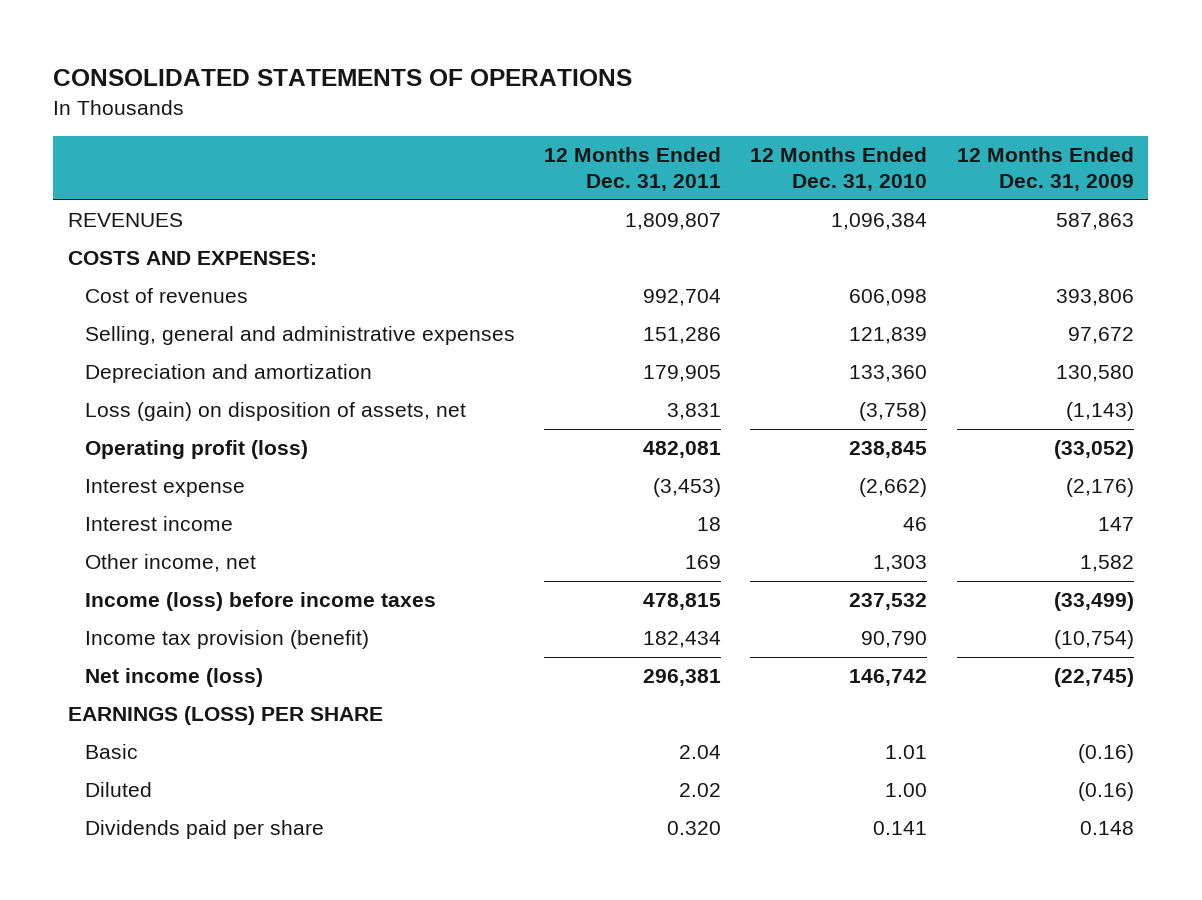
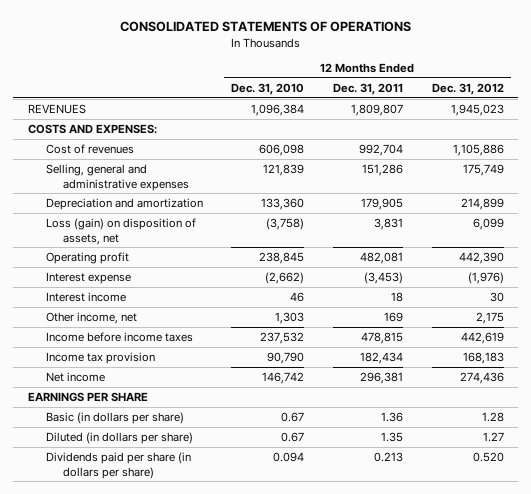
[956,147,1134,192] 12 Months Ended Dec. 31, 2009 -> none
none -> [431,82,504,95] Dec. 31, 2012
[85,440,309,460] Operating profit (loss) -> [45,251,129,264] Operating profit
[85,592,437,612] Income (loss) before income taxes -> [45,331,193,342] Income before income taxes
[85,630,370,650] Income tax provision (benefit) -> [45,351,155,364] Income tax provision
[85,668,264,688] Net income (loss) -> [45,371,105,382] Net income
[68,706,384,726] EARNINGS (LOSS) PER SHARE -> [27,391,148,402] EARNINGS PER SHARE
[85,744,139,760] Basic -> [45,411,184,424] Basic (in dollars per share)
[679,745,722,760] 2.04 -> [380,411,403,422] 1.36
[885,745,928,760] 1.01 -> [281,411,305,422] 0.67
[85,782,153,798] Diluted -> [45,431,193,444] Diluted (in dollars per share)
[679,783,722,798] 2.02 -> [380,431,403,442] 1.35
[885,783,928,798] 1.00 -> [281,431,305,442] 0.67
[85,820,325,840] Dividends paid per share -> [45,451,191,479] Dividends paid per share (in dollars per share)
[667,821,722,836] 0.320 -> [373,451,403,462] 0.213
[873,821,928,836] 0.141 -> [273,451,305,462] 0.094

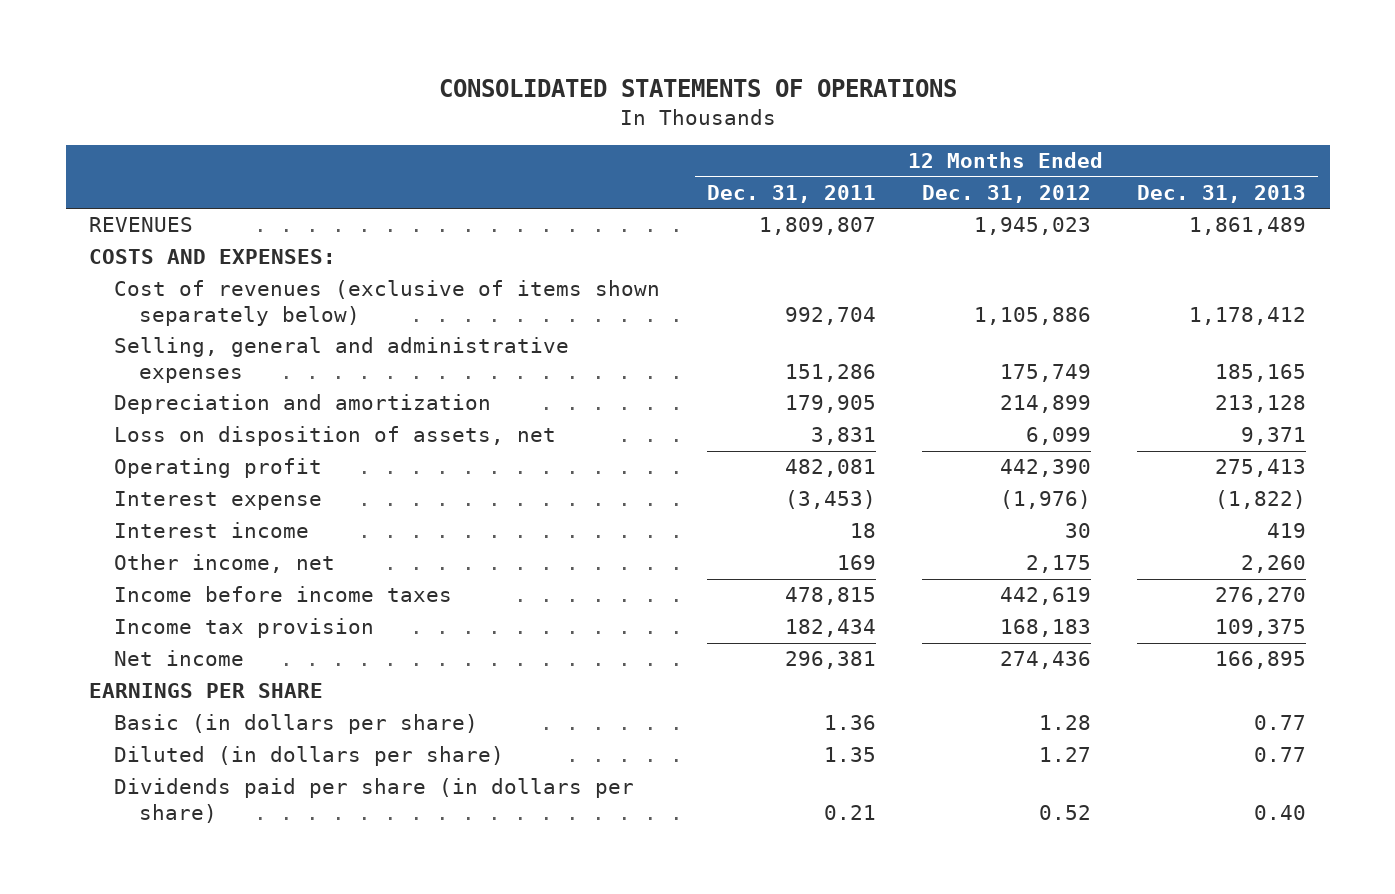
[231,82,305,95] Dec. 31, 2010 -> none
none -> [1137,184,1307,203] Dec. 31, 2013
[45,143,134,154] Cost of revenues -> [114,280,661,326] Cost of revenues (exclusive of items shown separately below)
[45,217,196,245] Loss (gain) on disposition of assets, net -> [114,426,557,447] Loss on disposition of assets, net
[373,451,403,462] 0.213 -> [823,804,876,820] 0.21
[472,451,504,462] 0.520 -> [1038,804,1091,820] 0.52

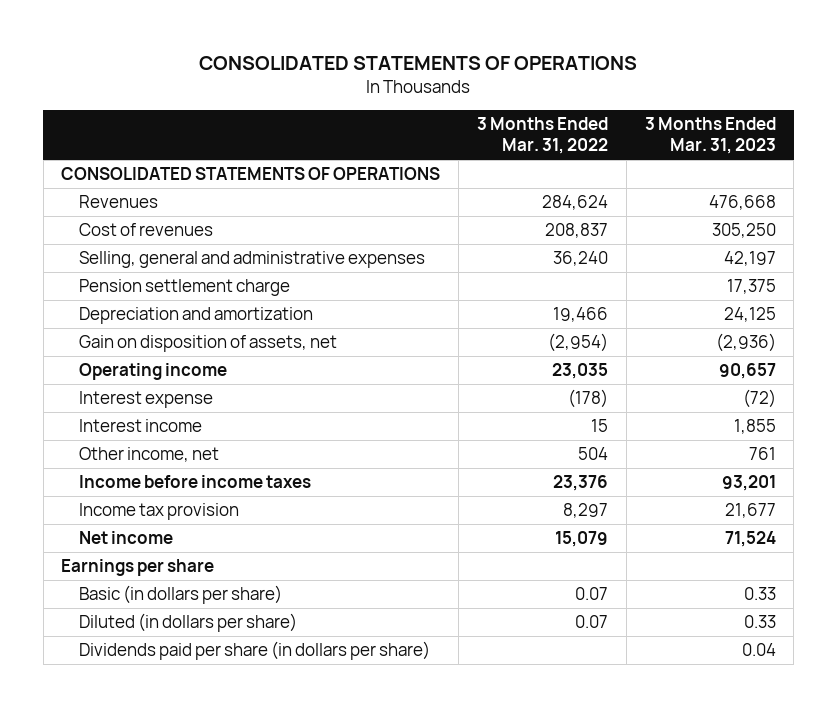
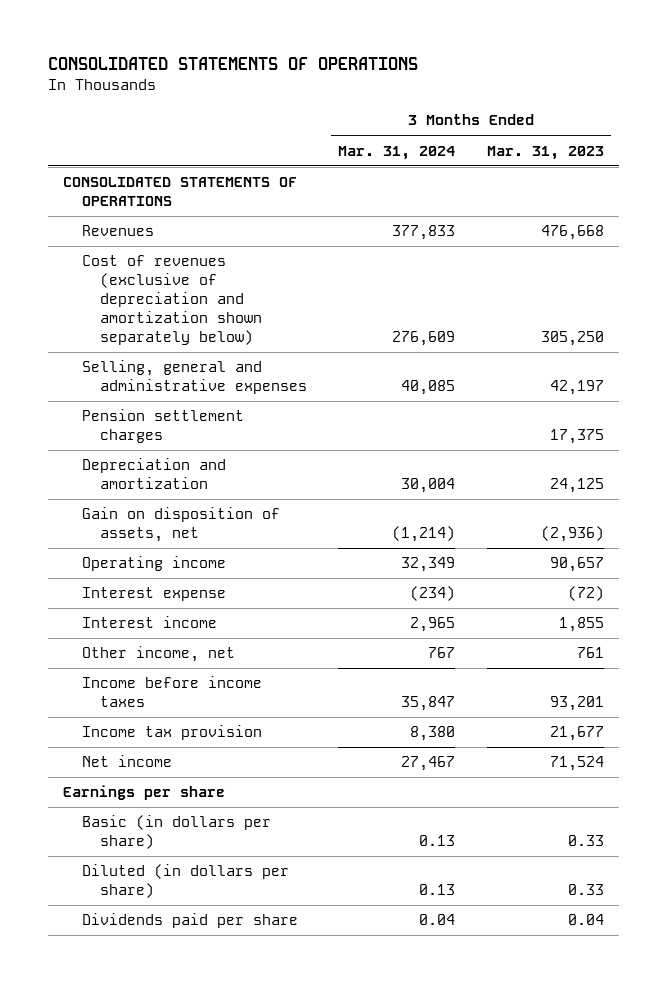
[476,117,608,155] 3 Months Ended Mar. 31, 2022 -> none
none -> [338,145,456,160] Mar. 31, 2024
[78,223,213,237] Cost of revenues -> [81,255,263,345] Cost of revenues (exclusive of depreciation and amortization shown separately below)
[78,279,290,297] Pension settlement charge -> [81,409,244,444] Pension settlement charges
[78,641,430,661] Dividends paid per share (in dollars per share) -> [81,913,298,929] Dividends paid per share

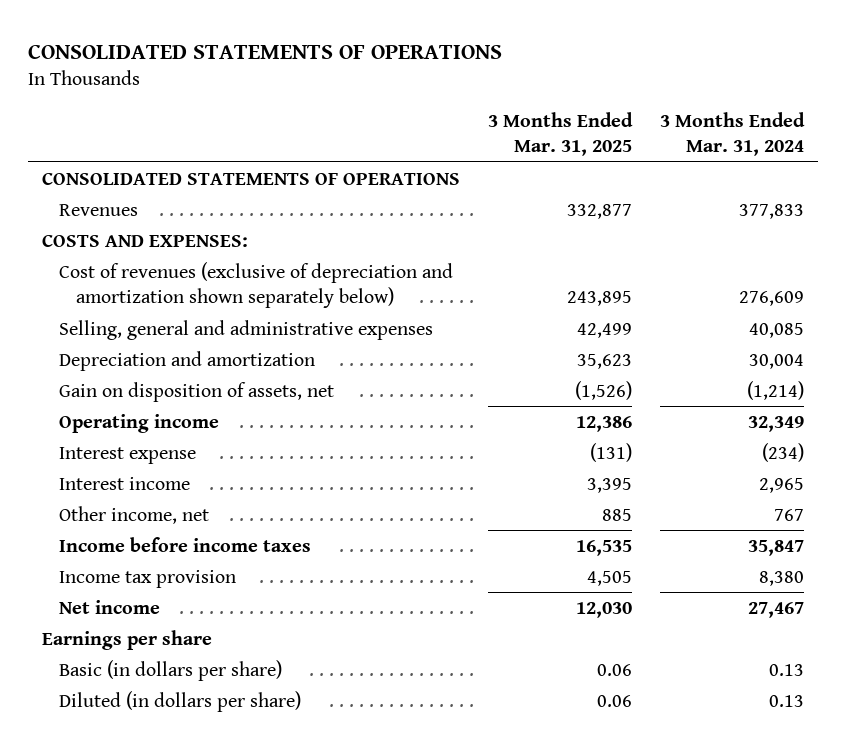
[486,145,604,160] Mar. 31, 2023 -> none
none -> [488,111,634,157] 3 Months Ended Mar. 31, 2025
none -> [42,233,249,247] COSTS AND EXPENSES:
[81,409,244,444] Pension settlement charges -> none
[81,913,298,929] Dividends paid per share -> none

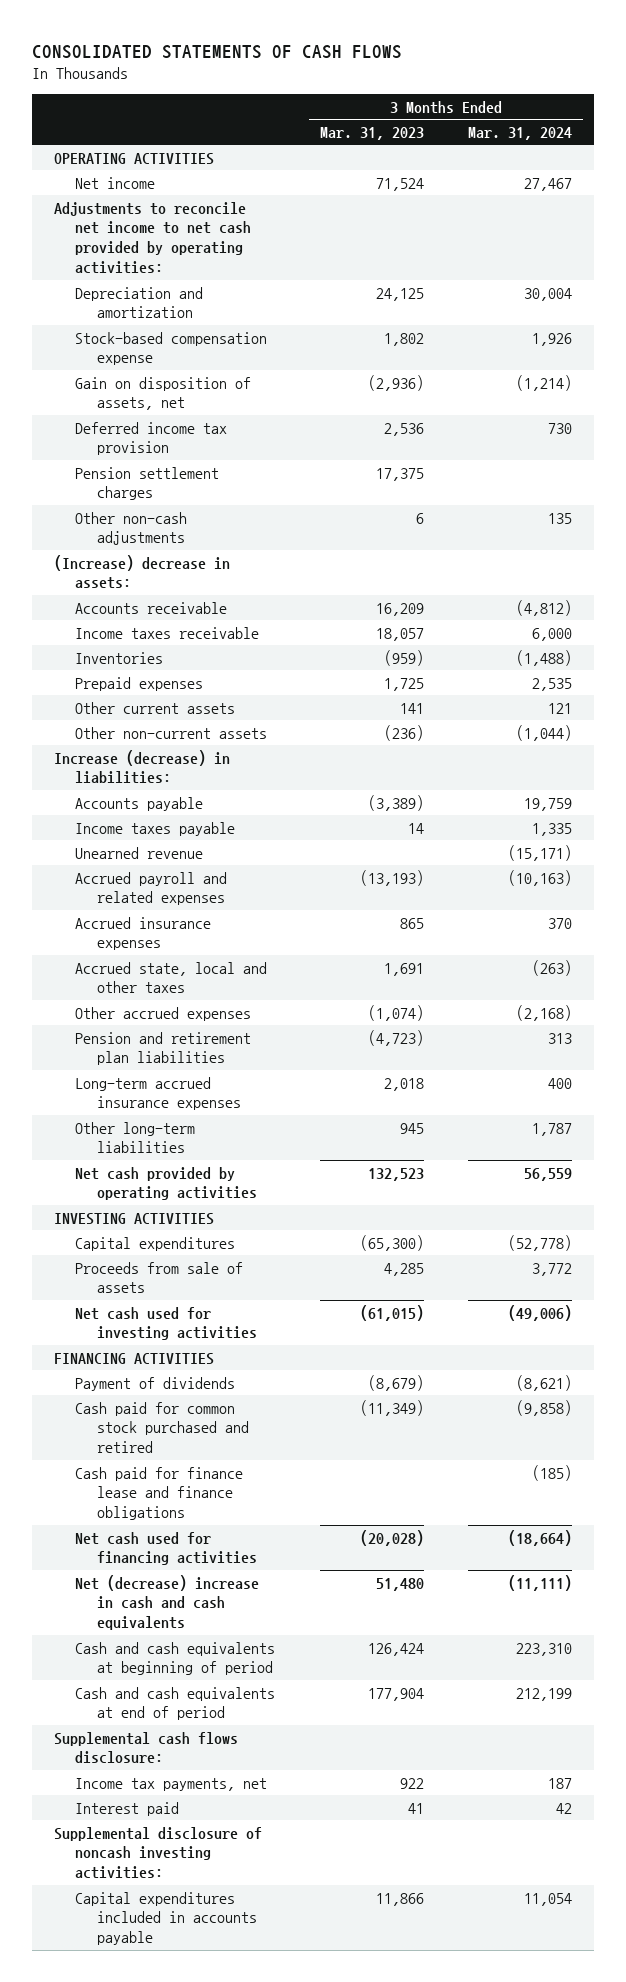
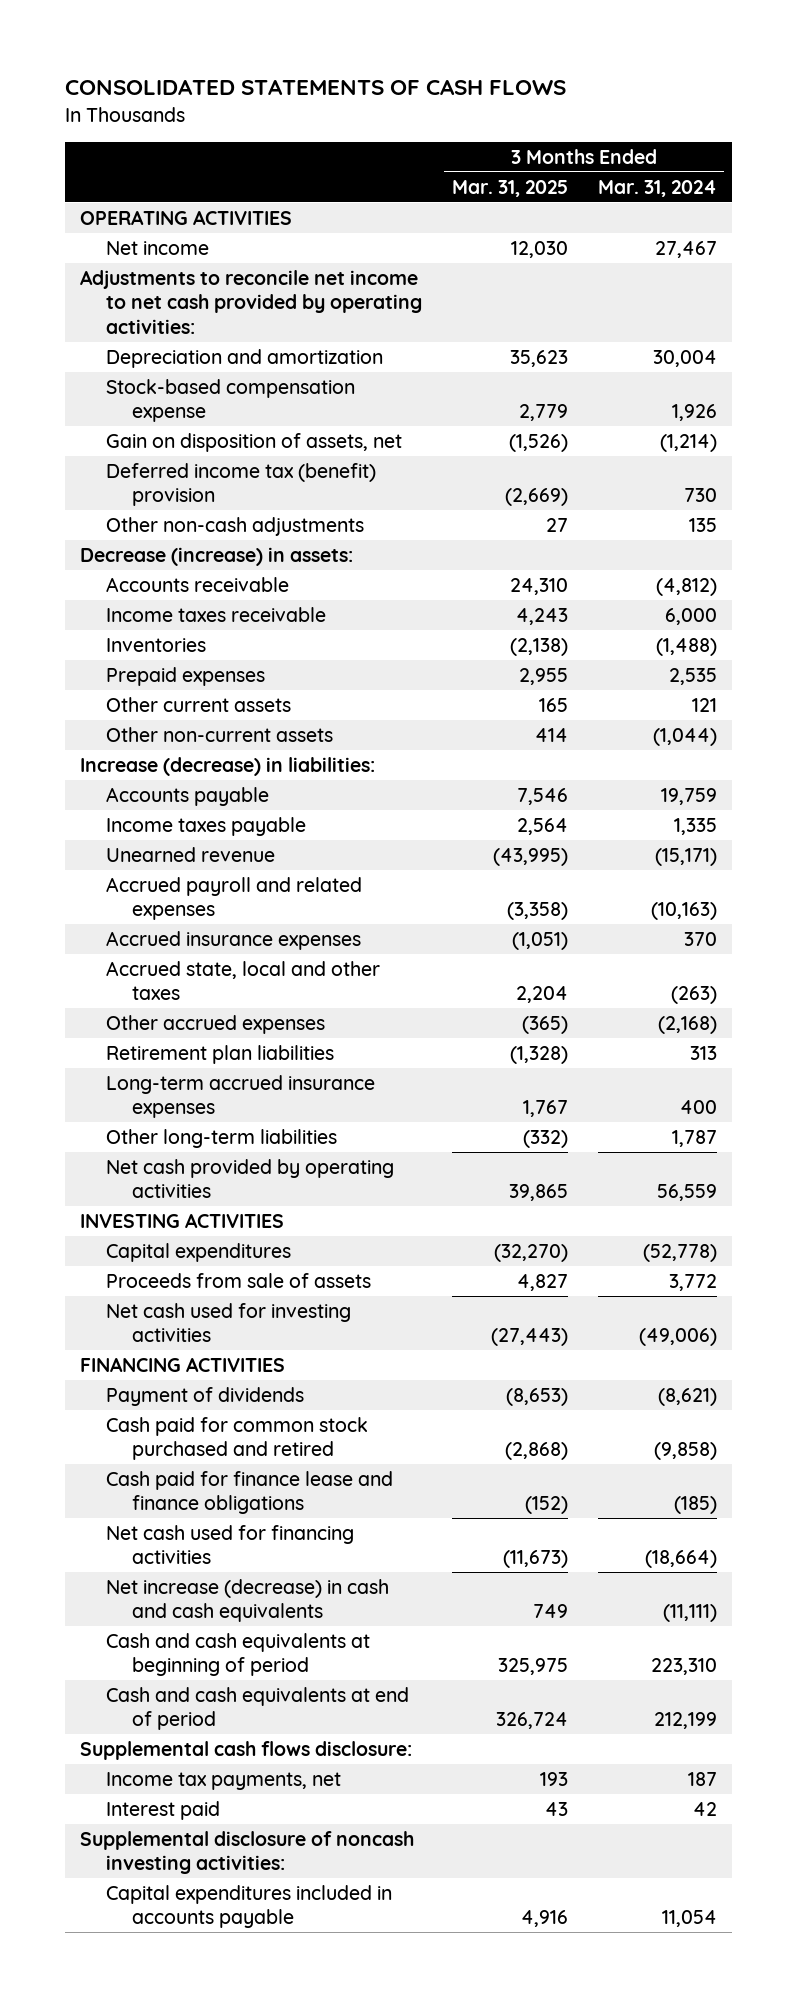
[319,126,424,140] Mar. 31, 2023 -> none
none -> [451,179,568,197] Mar. 31, 2025
[75,466,220,501] Pension settlement charges -> none
[75,421,228,456] Deferred income tax provision -> [105,462,376,507] Deferred income tax (benefit) provision
[54,554,231,590] (Increase) decrease in assets: -> [79,546,353,566] Decrease (increase) in assets:
[75,1031,252,1066] Pension and retirement plan liabilities -> [105,1044,334,1064] Retirement plan liabilities
[75,1574,260,1631] Net (decrease) increase in cash and cash equivalents -> [105,1578,389,1623] Net increase (decrease) in cash and cash equivalents

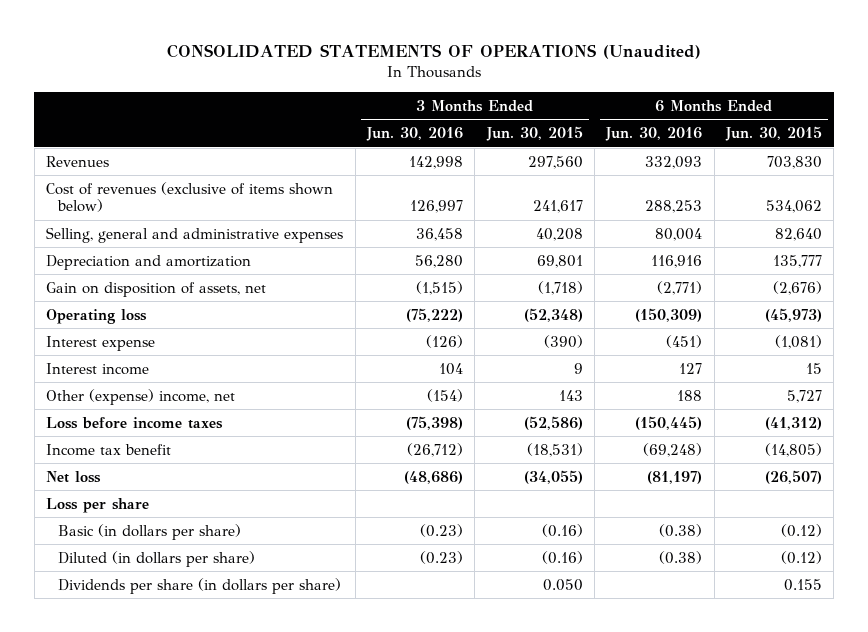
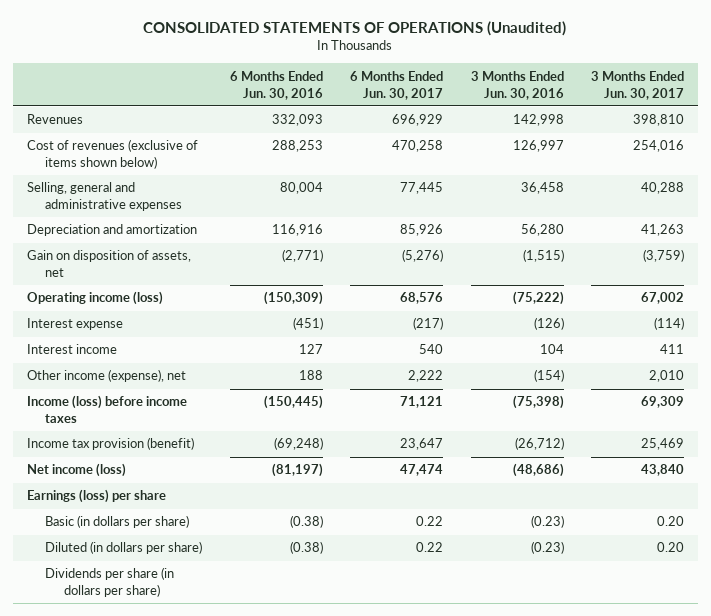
[485,126,583,142] Jun. 30, 2015 -> none
[725,126,823,142] Jun. 30, 2015 -> none
none -> [350,70,444,100] 6 Months Ended Jun. 30, 2017
none -> [591,70,685,100] 3 Months Ended Jun. 30, 2017
[46,308,148,324] Operating loss -> [26,291,163,306] Operating income (loss)
[46,388,236,405] Other (expense) income, net -> [26,369,186,383] Other income (expense), net
[46,416,224,429] Loss before income taxes -> [26,395,187,424] Income (loss) before income taxes
[46,443,172,456] Income tax benefit -> [26,437,194,451] Income tax provision (benefit)
[46,470,102,483] Net loss -> [26,463,126,478] Net income (loss)
[46,497,150,513] Loss per share -> [26,489,166,504] Earnings (loss) per share

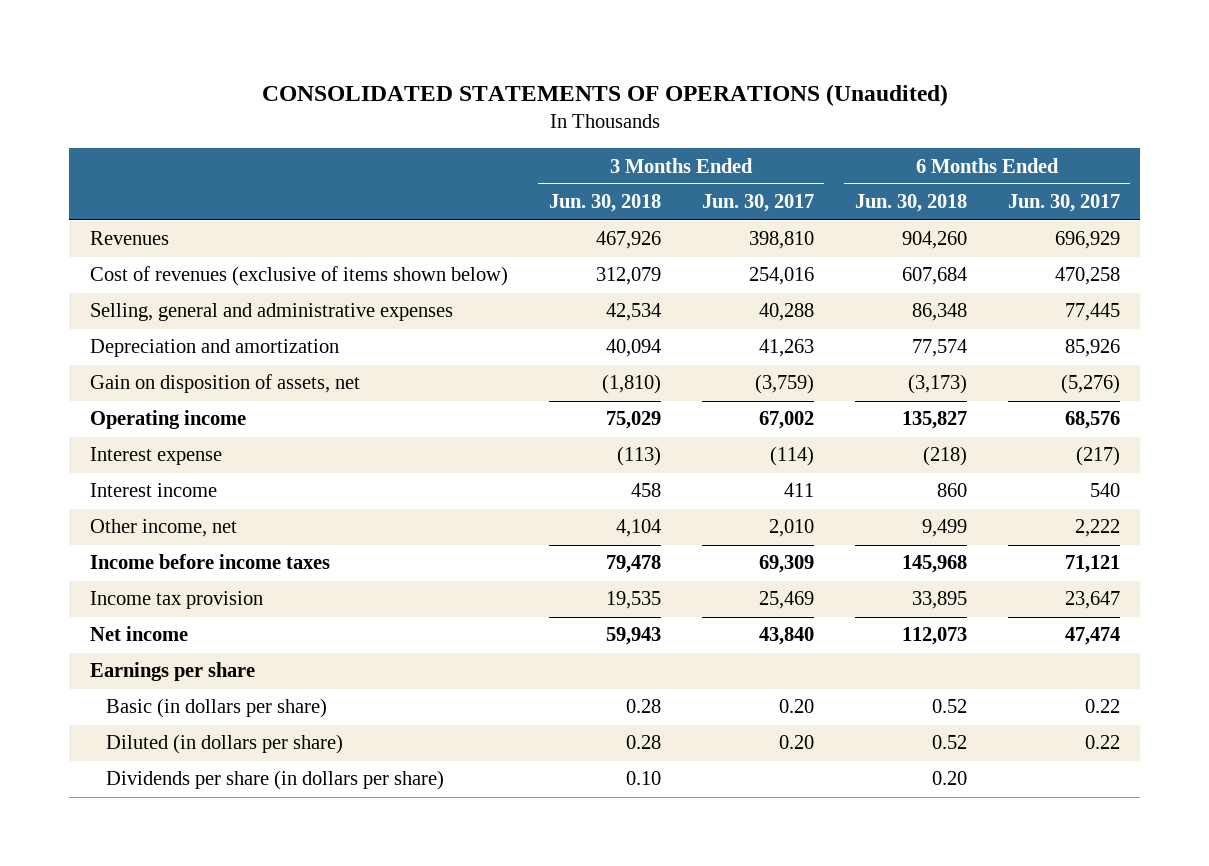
[229,70,323,100] 6 Months Ended Jun. 30, 2016 -> none
[470,70,564,100] 3 Months Ended Jun. 30, 2016 -> none
none -> [548,194,661,213] Jun. 30, 2018
none -> [854,194,967,213] Jun. 30, 2018
[26,291,163,306] Operating income (loss) -> [89,410,246,430] Operating income
[26,369,186,383] Other income (expense), net -> [89,519,237,538] Other income, net
[26,395,187,424] Income (loss) before income taxes -> [89,554,330,570] Income before income taxes
[26,437,194,451] Income tax provision (benefit) -> [89,591,263,610] Income tax provision
[26,463,126,478] Net income (loss) -> [89,626,188,642] Net income
[26,489,166,504] Earnings (loss) per share -> [89,662,255,682] Earnings per share

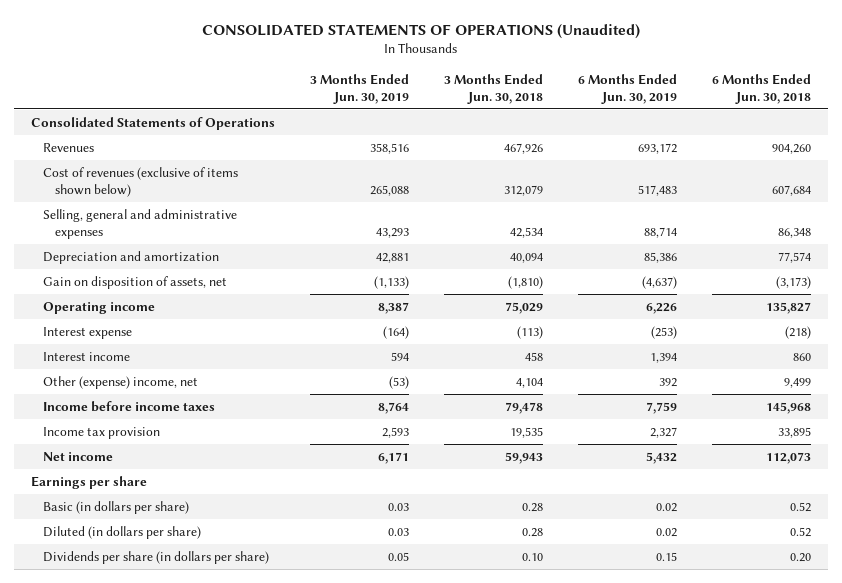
[701,194,814,213] Jun. 30, 2017 -> none
[1007,194,1120,213] Jun. 30, 2017 -> none
none -> [310,73,410,104] 3 Months Ended Jun. 30, 2019
none -> [577,73,677,104] 6 Months Ended Jun. 30, 2019
none -> [31,116,276,130] Consolidated Statements of Operations
[89,519,237,538] Other income, net -> [43,375,199,389] Other (expense) income, net

